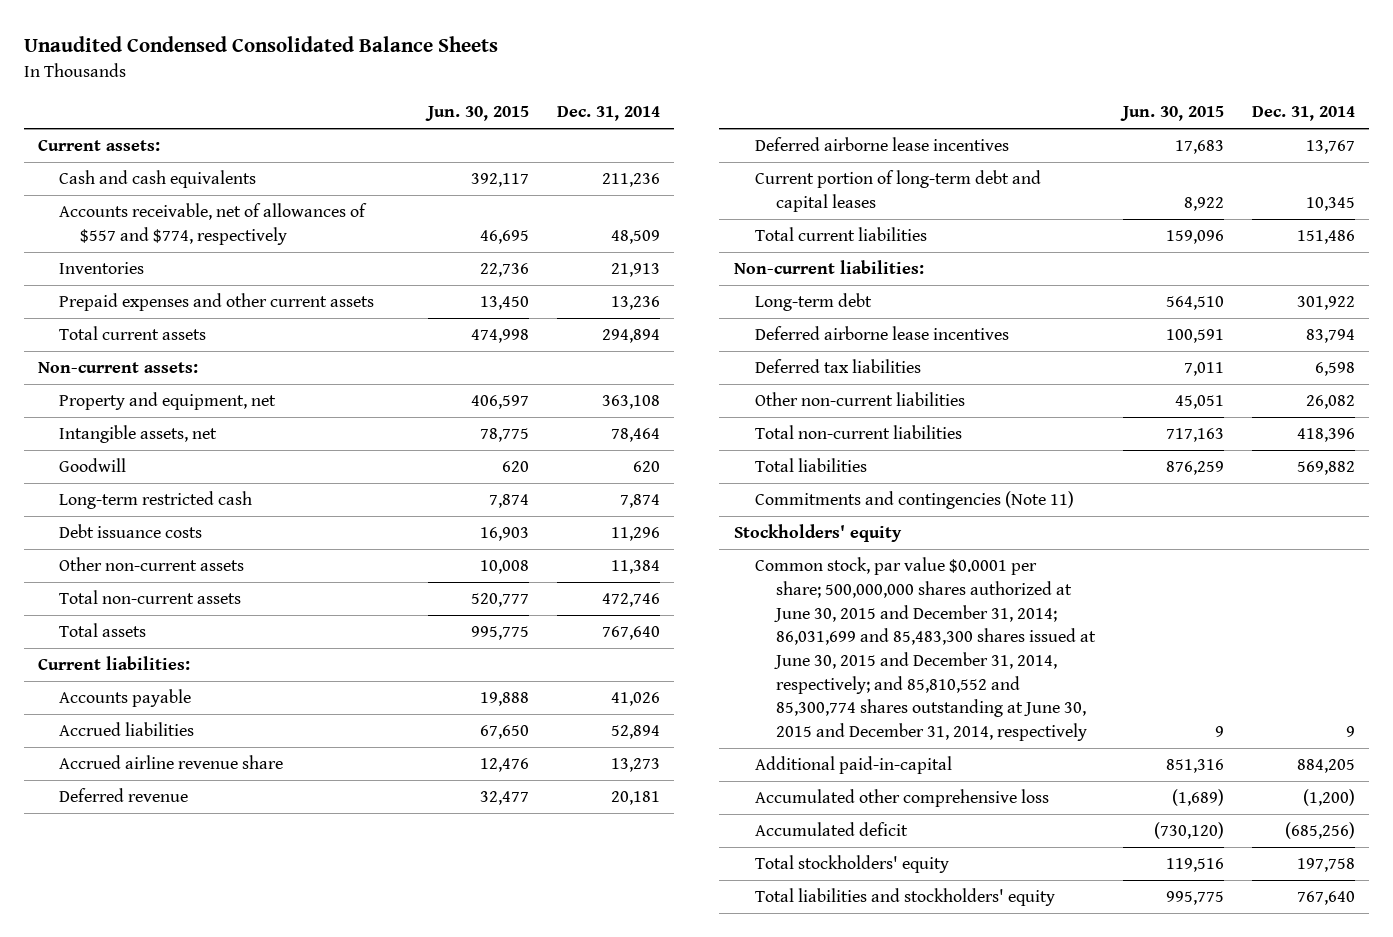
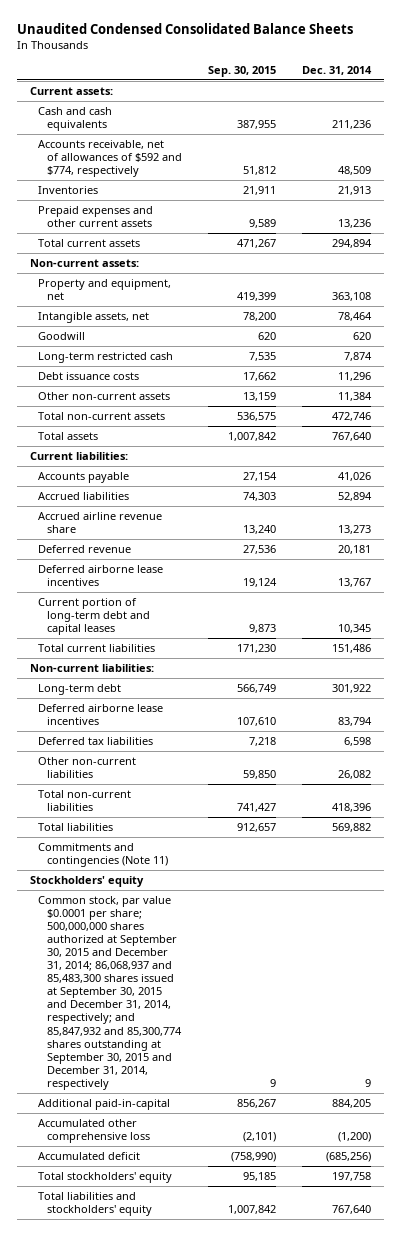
[424,106,529,122] Jun. 30, 2015 -> none
none -> [207,66,276,78] Sep. 30, 2015
[59,203,368,245] Accounts receivable, net of allowances of $557 and $774, respectively -> [38,139,182,178] Accounts receivable, net of allowances of $592 and $774, respectively
[754,557,1096,741] Common stock, par value $0.0001 per share; 500,000,000 shares authorized at June 30, 2015 and December 31, 2014; 86,031,699 and 85,483,300 shares issued at June 30, 2015 and December 31, 2014, respectively; and 85,810,552 and 85,300,774 shares outstanding at June 30, 2015 and December 31, 2014, respectively -> [38,895,182,1090] Common stock, par value $0.0001 per share; 500,000,000 shares authorized at September 30, 2015 and December 31, 2014; 86,068,937 and 85,483,300 shares issued at September 30, 2015 and December 31, 2014, respectively; and 85,847,932 and 85,300,774 shares outstanding at September 30, 2015 and December 31, 2014, respectively

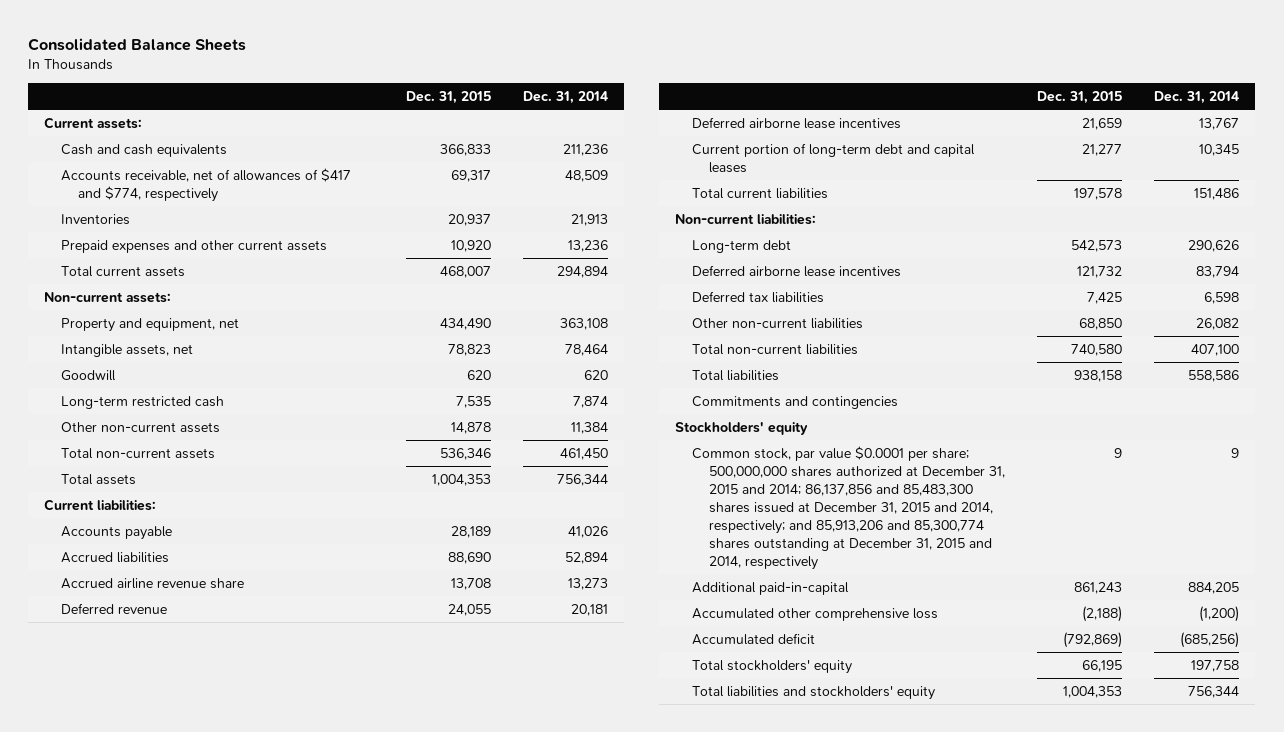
[16,22,353,34] Unaudited Condensed Consolidated Balance Sheets -> [28,38,247,52] Consolidated Balance Sheets
[207,66,276,78] Sep. 30, 2015 -> none
none -> [406,91,492,105] Dec. 31, 2015
[38,139,182,178] Accounts receivable, net of allowances of $592 and $774, respectively -> [61,167,352,202] Accounts receivable, net of allowances of $417 and $774, respectively
[38,371,140,380] Debt issuance costs -> none
[331,411,371,421] 472,746 -> [560,447,609,460] 461,450
[331,431,371,441] 767,640 -> [557,473,609,486] 756,344
[331,683,371,693] 301,922 -> [1188,239,1240,252] 290,626
[331,802,371,812] 418,396 -> [1191,343,1240,356] 407,100
[331,822,371,832] 569,882 -> [1188,369,1240,382] 558,586
[38,842,168,867] Commitments and contingencies (Note 11) -> [692,395,899,409] Commitments and contingencies
[38,895,182,1090] Common stock, par value $0.0001 per share; 500,000,000 shares authorized at September 30, 2015 and December 31, 2014; 86,068,937 and 85,483,300 shares issued at September 30, 2015 and December 31, 2014, respectively; and 85,847,932 and 85,300,774 shares outstanding at September 30, 2015 and December 31, 2014, respectively -> [692,445,1006,571] Common stock, par value $0.0001 per share; 500,000,000 shares authorized at December 31, 2015 and 2014; 86,137,856 and 85,483,300 shares issued at December 31, 2015 and 2014, respectively; and 85,913,206 and 85,300,774 shares outstanding at December 31, 2015 and 2014, respectively
[331,1204,371,1214] 767,640 -> [1188,685,1240,698] 756,344

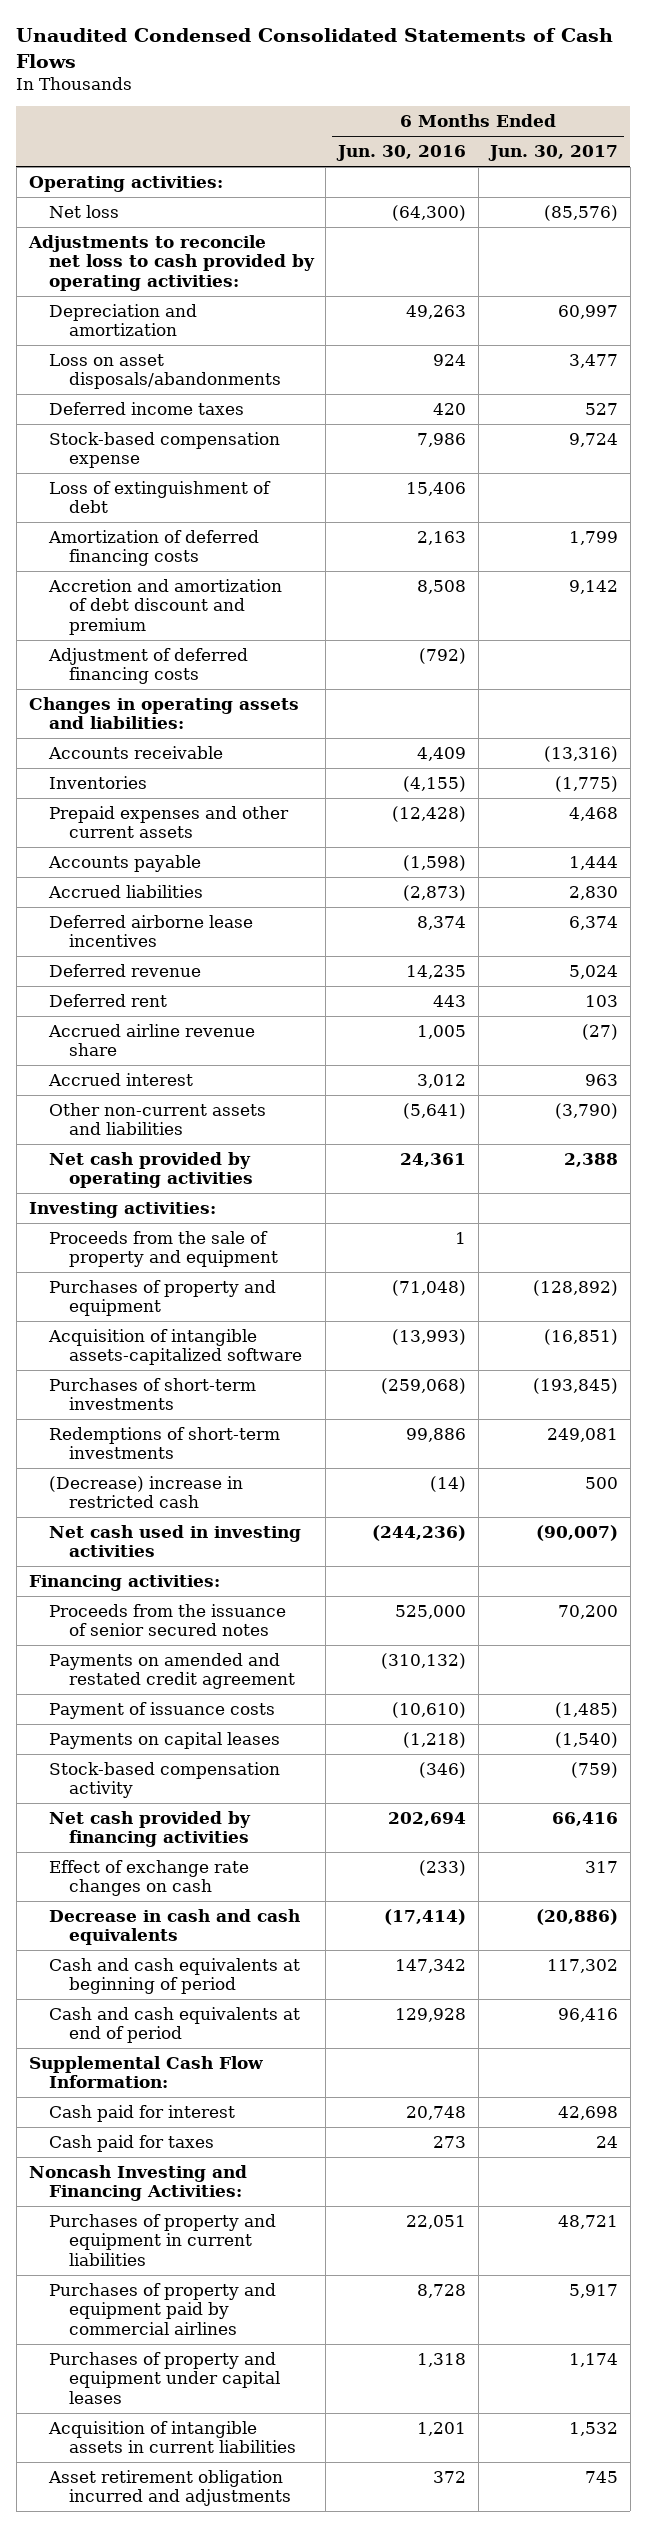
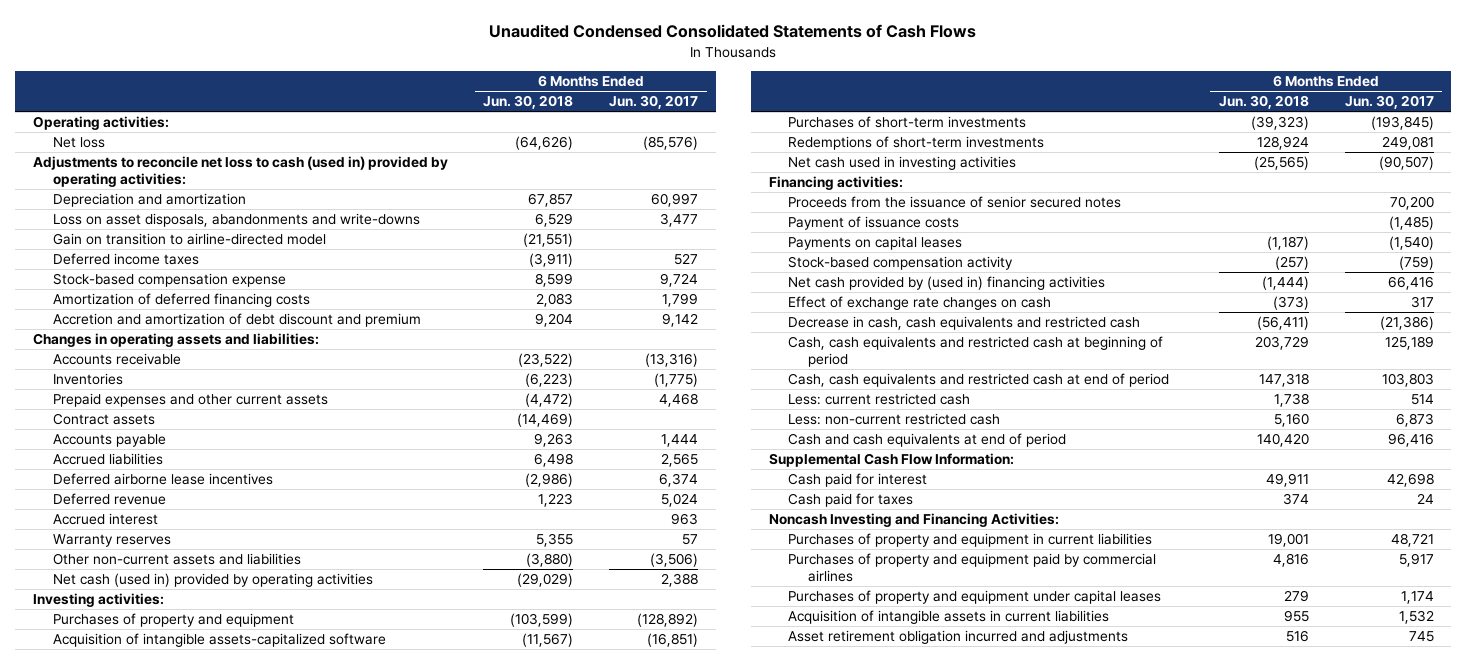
[335,145,466,162] Jun. 30, 2016 -> none
none -> [483,95,574,110] Jun. 30, 2018
[27,234,315,291] Adjustments to reconcile net loss to cash provided by operating activities: -> [33,156,449,187] Adjustments to reconcile net loss to cash (used in) provided by operating activities:
[48,353,281,390] Loss on asset disposals/abandonments -> [52,213,420,228] Loss on asset disposals, abandonments and write-downs
none -> [52,233,326,246] Gain on transition to airline-directed model
[48,480,271,514] Loss of extinguishment of debt -> none
[47,647,248,685] Adjustment of deferred financing costs -> none
none -> [52,413,155,426] Contract assets
[569,885,619,900] 2,830 -> [660,453,698,468] 2,565
[48,993,167,1007] Deferred rent -> none
[47,1023,255,1057] Accrued airline revenue share -> none
none -> [52,534,171,548] Warranty reserves
[555,1102,619,1119] (3,790) -> [649,553,698,568] (3,506)
[48,1151,253,1189] Net cash provided by operating activities -> [52,573,373,588] Net cash (used in) provided by operating activities
[48,1230,278,1268] Proceeds from the sale of property and equipment -> none
[48,1475,243,1509] (Decrease) increase in restricted cash -> none
[536,1524,619,1541] (90,007) -> [1378,156,1434,171] (90,507)
[48,1652,295,1690] Payments on amended and restated credit agreement -> none
[48,1810,251,1848] Net cash provided by financing activities -> [788,276,1106,291] Net cash provided by (used in) financing activities
[48,1908,300,1946] Decrease in cash and cash equivalents -> [788,316,1141,331] Decrease in cash, cash equivalents and restricted cash
[536,1908,619,1925] (20,886) -> [1379,316,1434,331] (21,386)
[48,1957,300,1995] Cash and cash equivalents at beginning of period -> [788,336,1164,367] Cash, cash equivalents and restricted cash at beginning of period
[547,1958,619,1973] 117,302 -> [1384,336,1434,351] 125,189
none -> [788,373,1170,388] Cash, cash equivalents and restricted cash at end of period
none -> [788,393,971,406] Less: current restricted cash
none -> [788,413,1001,426] Less: non-current restricted cash

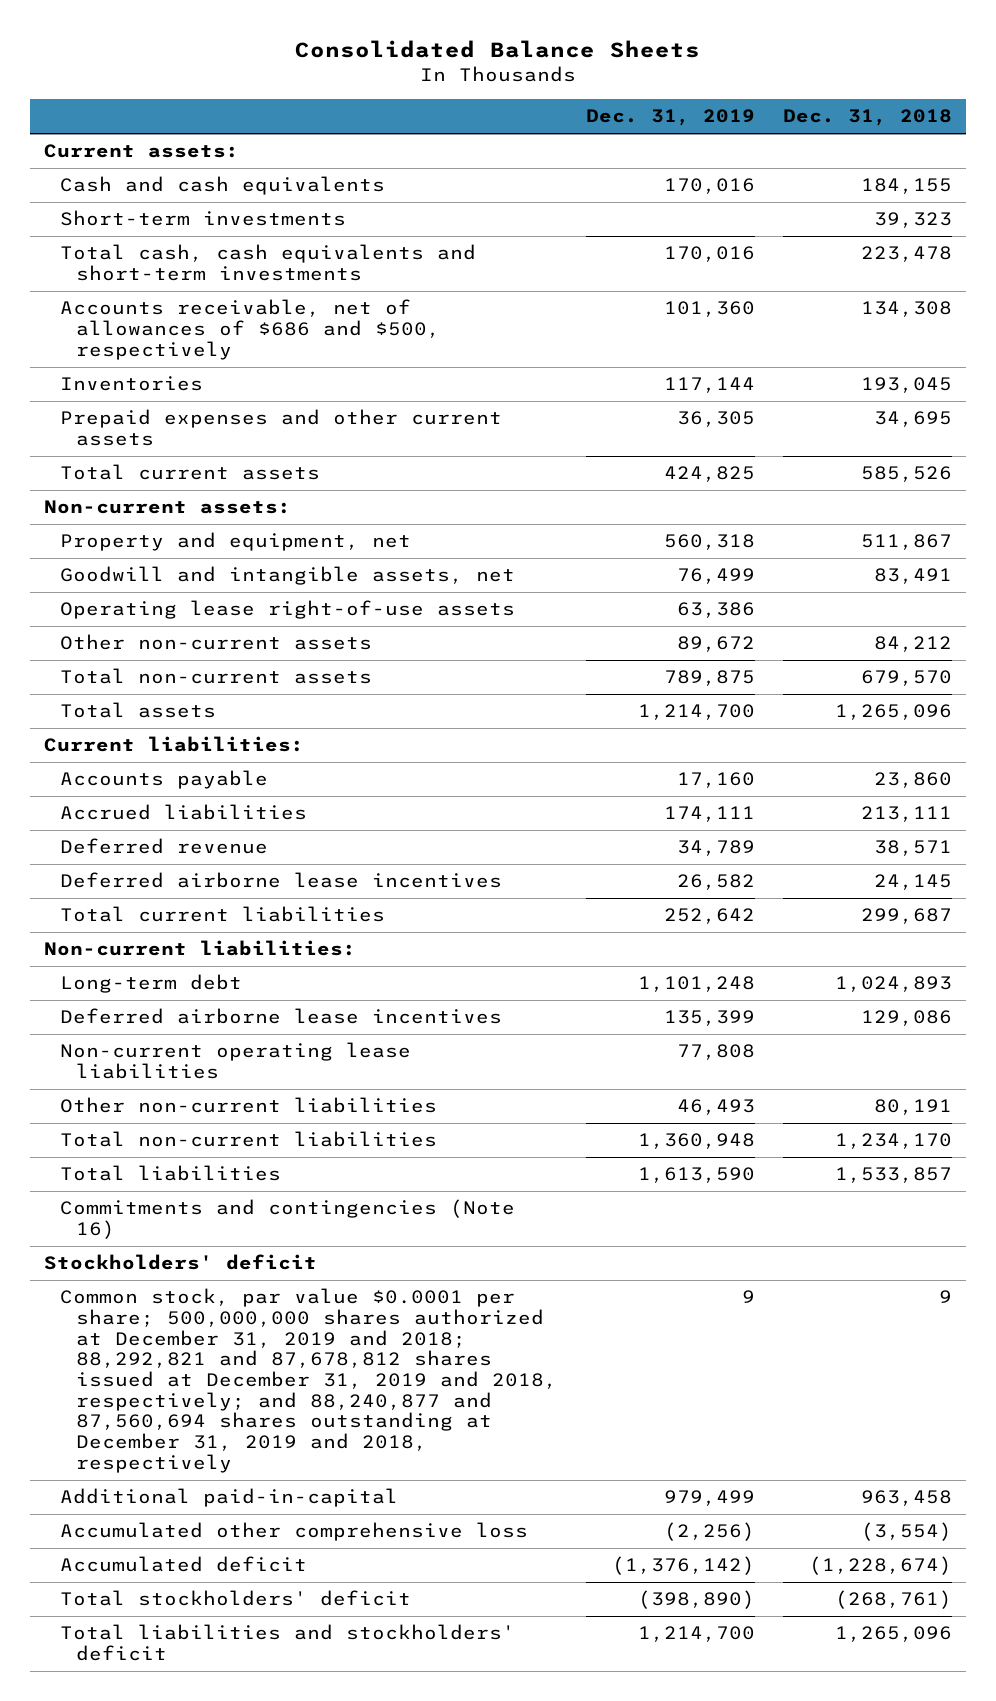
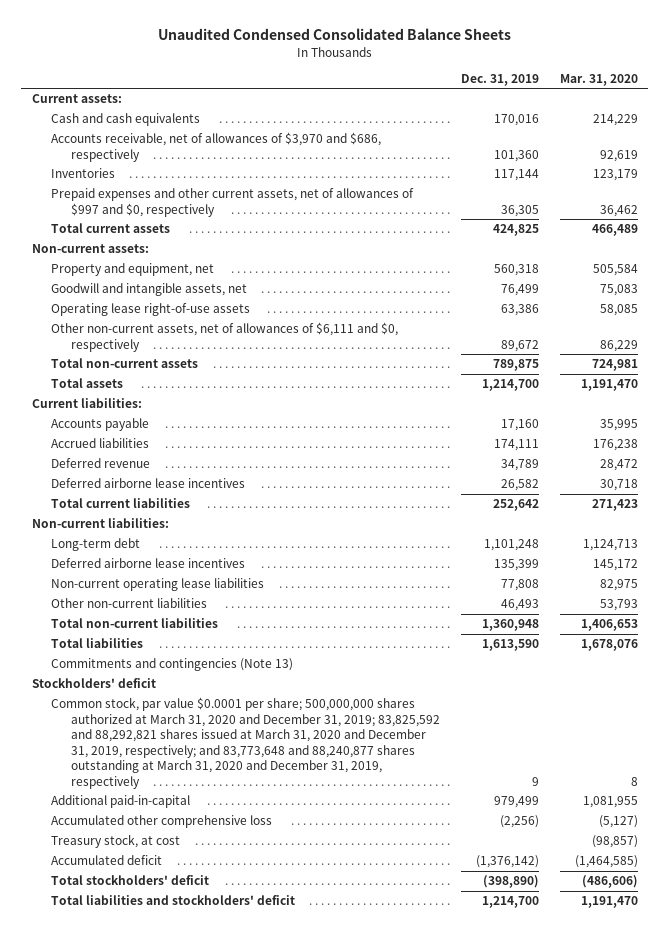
[294,40,700,59] Consolidated Balance Sheets -> [157,28,511,41] Unaudited Condensed Consolidated Balance Sheets
[783,109,953,127] Dec. 31, 2018 -> none
none -> [559,74,638,87] Mar. 31, 2020
[60,210,347,227] Short-term investments -> none
[60,244,477,282] Total cash, cash equivalents and short-term investments -> none
[60,299,441,360] Accounts receivable, net of allowances of $686 and $500, respectively -> [51,132,382,162] Accounts receivable, net of allowances of $3,970 and $686, respectively
[60,409,503,447] Prepaid expenses and other current assets -> [51,188,415,217] Prepaid expenses and other current assets, net of allowances of $997 and $0, respectively
[60,634,373,651] Other non-current assets -> [51,322,399,352] Other non-current assets, net of allowances of $6,111 and $0, respectively
[60,1199,516,1240] Commitments and contingencies (Note 16) -> [51,658,294,672] Commitments and contingencies (Note 13)
[60,1288,558,1473] Common stock, par value $0.0001 per share; 500,000,000 shares authorized at December 31, 2019 and 2018; 88,292,821 and 87,678,812 shares issued at December 31, 2019 and 2018, respectively; and 88,240,877 and 87,560,694 shares outstanding at December 31, 2019 and 2018, respectively -> [51,697,440,789] Common stock, par value $0.0001 per share; 500,000,000 shares authorized at March 31, 2020 and December 31, 2019; 83,825,592 and 88,292,821 shares issued at March 31, 2020 and December 31, 2019, respectively; and 83,773,648 and 88,240,877 shares outstanding at March 31, 2020 and December 31, 2019, respectively
none -> [51,834,181,849] Treasury stock, at cost

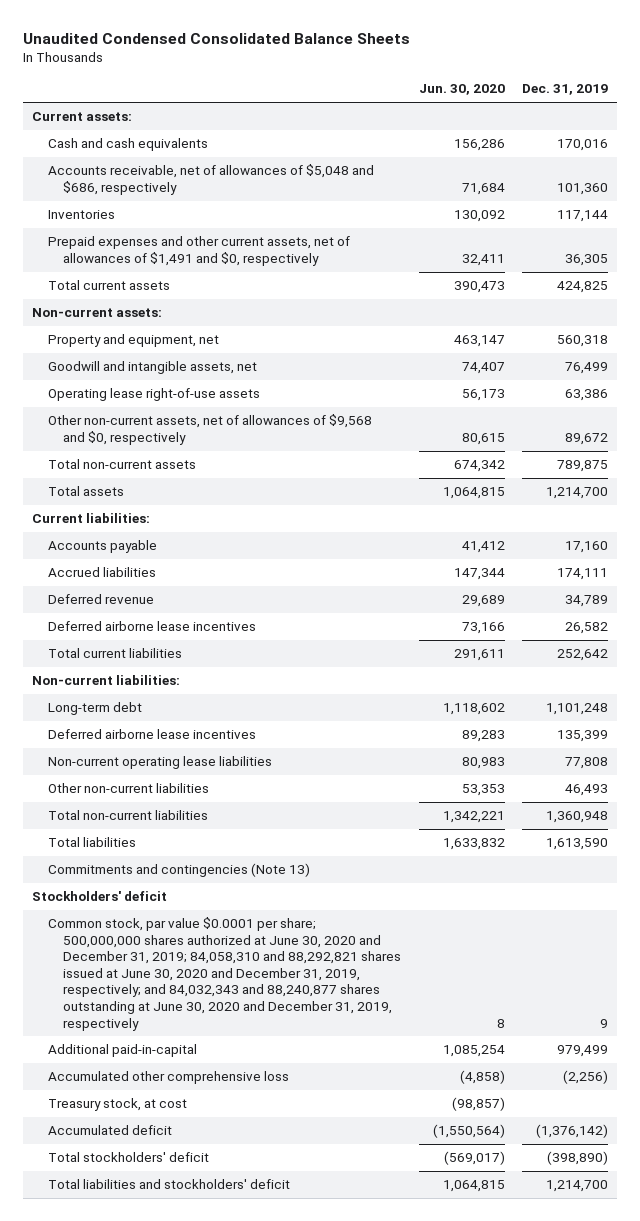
[559,74,638,87] Mar. 31, 2020 -> none
none -> [418,84,505,96] Jun. 30, 2020
[51,132,382,162] Accounts receivable, net of allowances of $3,970 and $686, respectively -> [47,164,374,195] Accounts receivable, net of allowances of $5,048 and $686, respectively
[51,188,415,217] Prepaid expenses and other current assets, net of allowances of $997 and $0, respectively -> [47,236,350,266] Prepaid expenses and other current assets, net of allowances of $1,491 and $0, respectively
[51,322,399,352] Other non-current assets, net of allowances of $6,111 and $0, respectively -> [47,414,372,445] Other non-current assets, net of allowances of $9,568 and $0, respectively
[51,697,440,789] Common stock, par value $0.0001 per share; 500,000,000 shares authorized at March 31, 2020 and December 31, 2019; 83,825,592 and 88,292,821 shares issued at March 31, 2020 and December 31, 2019, respectively; and 83,773,648 and 88,240,877 shares outstanding at March 31, 2020 and December 31, 2019, respectively -> [47,917,402,1031] Common stock, par value $0.0001 per share; 500,000,000 shares authorized at June 30, 2020 and December 31, 2019; 84,058,310 and 88,292,821 shares issued at June 30, 2020 and December 31, 2019, respectively; and 84,032,343 and 88,240,877 shares outstanding at June 30, 2020 and December 31, 2019, respectively

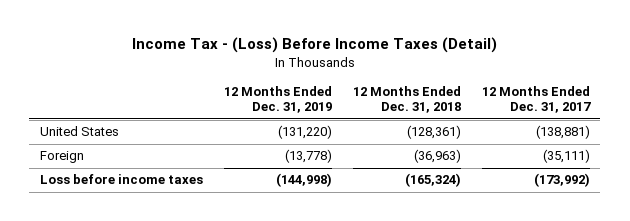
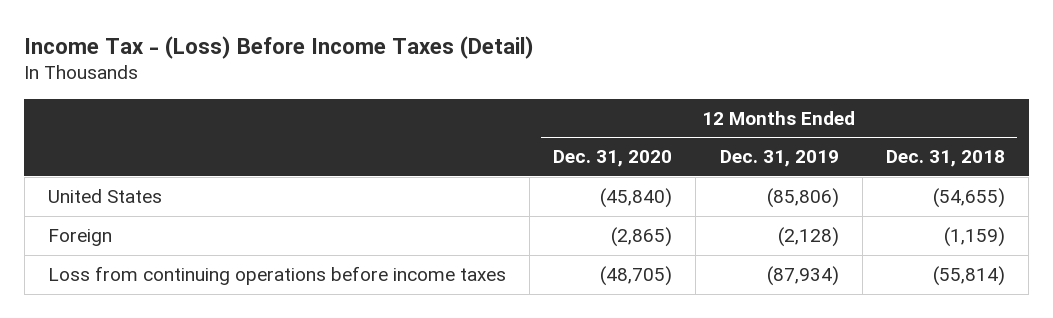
[481,85,591,114] 12 Months Ended Dec. 31, 2017 -> none
none -> [553,150,673,168] Dec. 31, 2020
[277,125,332,140] (131,220) -> [766,188,839,209] (85,806)
[406,125,461,140] (128,361) -> [932,188,1005,209] (54,655)
[284,149,332,164] (13,778) -> [777,227,839,248] (2,128)
[413,149,461,164] (36,963) -> [943,227,1005,248] (1,159)
[39,174,203,185] Loss before income taxes -> [47,266,506,286] Loss from continuing operations before income taxes
[275,173,332,188] (144,998) -> [766,266,839,287] (87,934)
[404,173,461,188] (165,324) -> [932,266,1005,287] (55,814)

